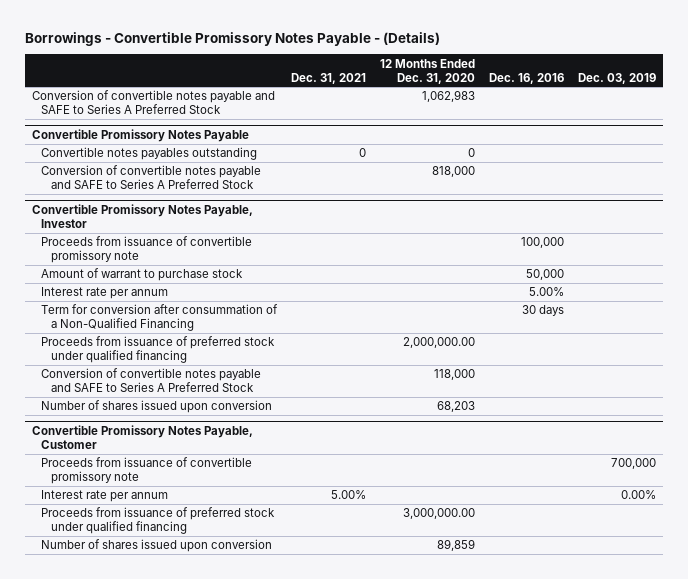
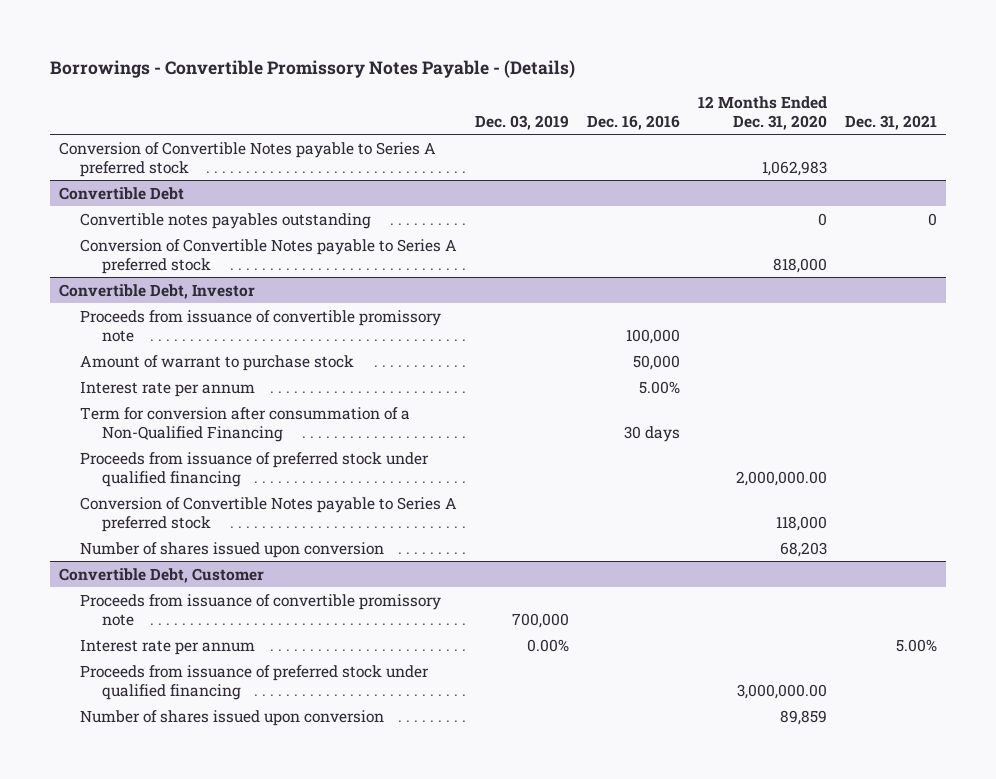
[31,90,275,115] Conversion of convertible notes payable and SAFE to Series A Preferred Stock -> [59,141,437,177] Conversion of Convertible Notes payable to Series A preferred stock
[31,129,249,143] Convertible Promissory Notes Payable -> [59,186,185,200] Convertible Debt
[41,165,262,190] Conversion of convertible notes payable and SAFE to Series A Preferred Stock -> [80,238,458,274] Conversion of Convertible Notes payable to Series A preferred stock
[31,204,253,229] Convertible Promissory Notes Payable, Investor -> [59,283,256,299] Convertible Debt, Investor
[41,368,262,393] Conversion of convertible notes payable and SAFE to Series A Preferred Stock -> [80,496,458,532] Conversion of Convertible Notes payable to Series A preferred stock
[31,425,253,450] Convertible Promissory Notes Payable, Customer -> [59,567,265,583] Convertible Debt, Customer

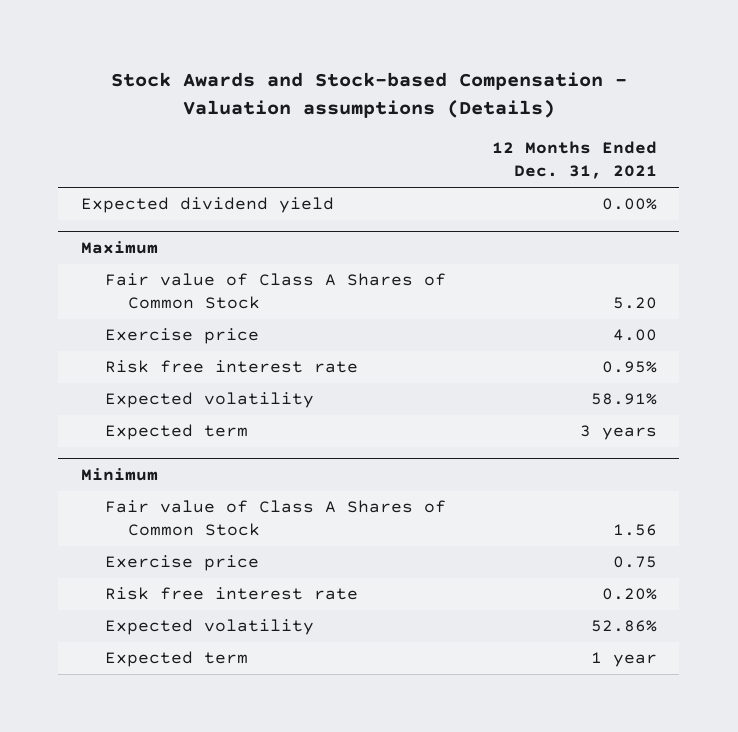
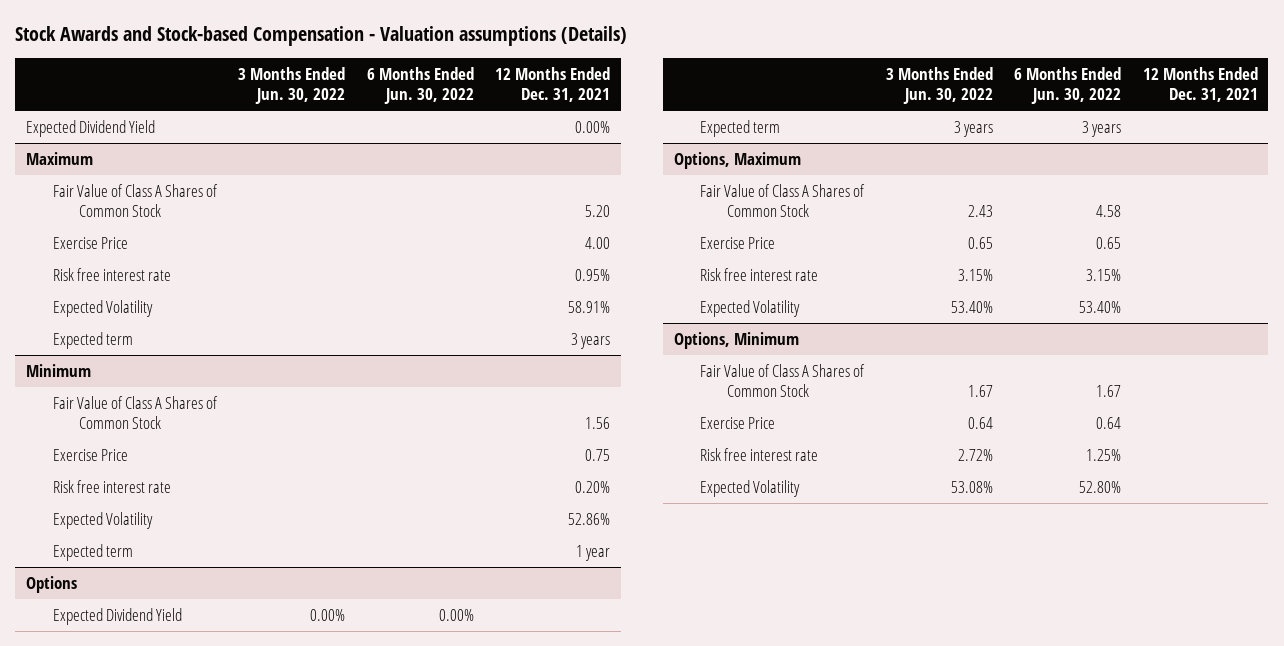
none -> [238,67,346,105] 3 Months Ended Jun. 30, 2022
none -> [366,67,474,105] 6 Months Ended Jun. 30, 2022
[81,197,335,214] Expected dividend yield -> [26,119,156,137] Expected Dividend Yield
[104,273,446,310] Fair value of Class A Shares of Common Stock -> [52,183,218,218] Fair Value of Class A Shares of Common Stock
[104,328,259,345] Exercise price -> [52,236,128,249] Exercise Price
[104,392,314,409] Expected volatility -> [52,299,153,317] Expected Volatility
[104,500,446,537] Fair value of Class A Shares of Common Stock -> [52,395,218,430] Fair Value of Class A Shares of Common Stock
[104,555,259,572] Exercise price -> [52,448,128,461] Exercise Price
[104,619,314,636] Expected volatility -> [52,511,153,529] Expected Volatility
none -> [26,575,78,593] Options
none -> [52,607,182,625] Expected Dividend Yield
none -> [700,119,781,137] Expected term
none -> [673,151,801,169] Options, Maximum
none -> [700,183,866,218] Fair Value of Class A Shares of Common Stock
none -> [700,236,776,249] Exercise Price
none -> [700,267,819,281] Risk free interest rate
none -> [700,299,801,317] Expected Volatility
none -> [673,331,799,349] Options, Minimum
none -> [700,363,866,398] Fair Value of Class A Shares of Common Stock
none -> [700,416,776,429] Exercise Price
none -> [700,447,819,461] Risk free interest rate
none -> [700,479,801,497] Expected Volatility

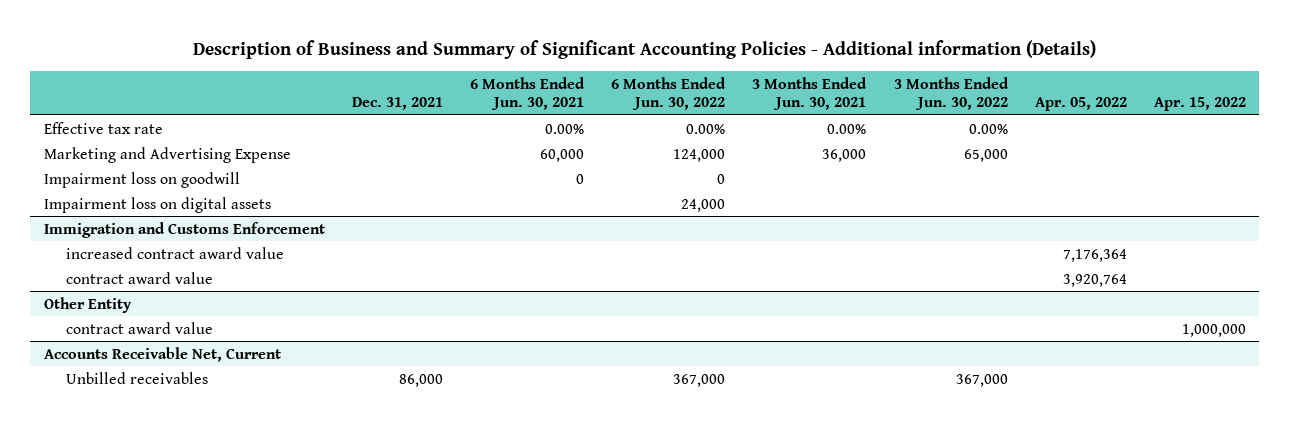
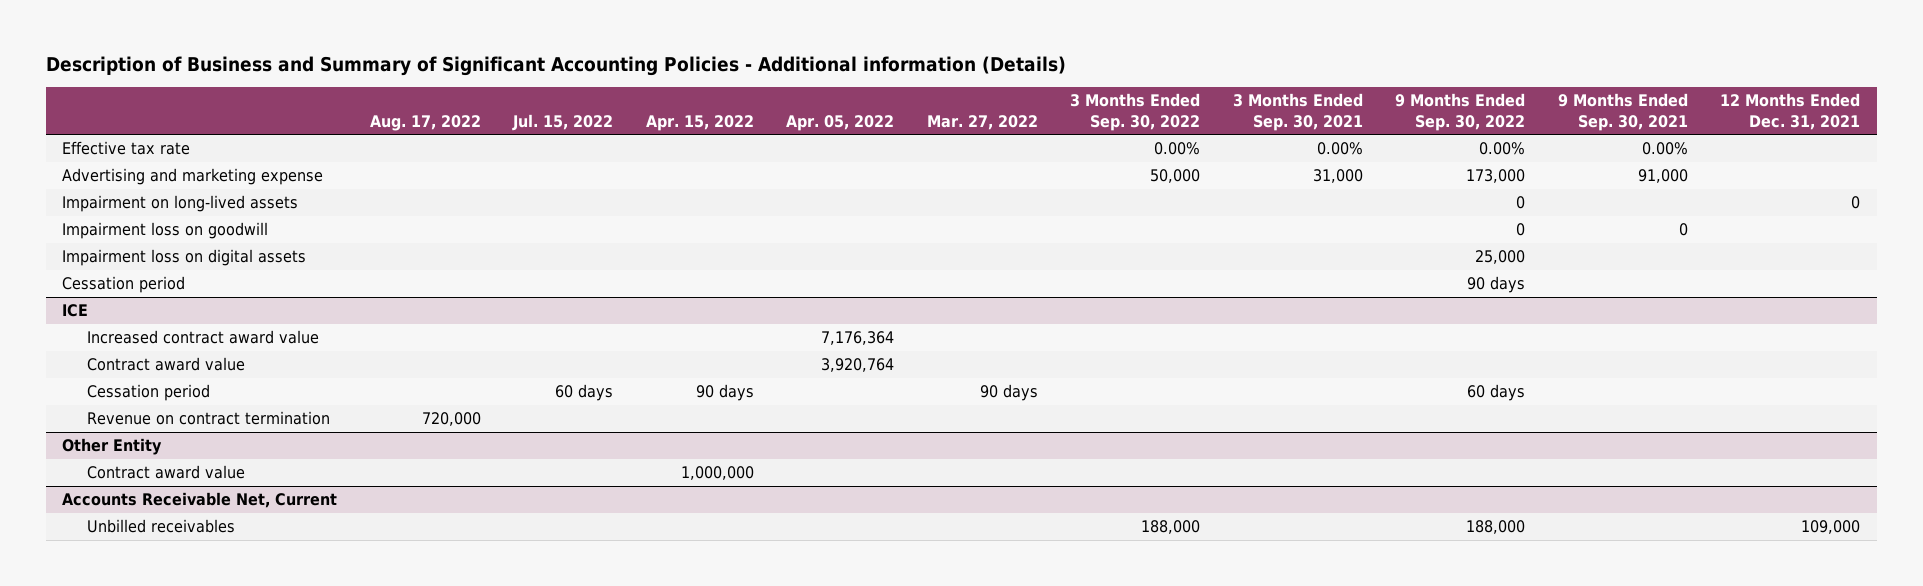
[352,97,444,111] Dec. 31, 2021 -> none
[470,76,586,111] 6 Months Ended Jun. 30, 2021 -> none
[611,76,727,111] 6 Months Ended Jun. 30, 2022 -> none
[752,76,868,111] 3 Months Ended Jun. 30, 2021 -> none
[893,76,1009,111] 3 Months Ended Jun. 30, 2022 -> none
none -> [369,114,481,131] Aug. 17, 2022
none -> [512,113,614,131] Jul. 15, 2022
none -> [926,114,1038,130] Mar. 27, 2022
none -> [1070,93,1201,131] 3 Months Ended Sep. 30, 2022
none -> [1232,93,1363,131] 3 Months Ended Sep. 30, 2021
none -> [1395,93,1526,131] 9 Months Ended Sep. 30, 2022
none -> [1557,93,1688,131] 9 Months Ended Sep. 30, 2021
none -> [1720,93,1861,130] 12 Months Ended Dec. 31, 2021
[43,146,291,163] Marketing and Advertising Expense -> [62,168,324,186] Advertising and marketing expense
none -> [62,195,299,213] Impairment on long-lived assets
none -> [62,276,186,294] Cessation period
[43,221,325,238] Immigration and Customs Enforcement -> [62,304,89,318] ICE
[66,246,285,259] increased contract award value -> [87,330,320,345] Increased contract award value
[66,271,214,284] contract award value -> [87,357,246,372] Contract award value
none -> [87,384,211,402] Cessation period
none -> [87,411,331,426] Revenue on contract termination
[66,321,214,334] contract award value -> [87,465,246,480] Contract award value

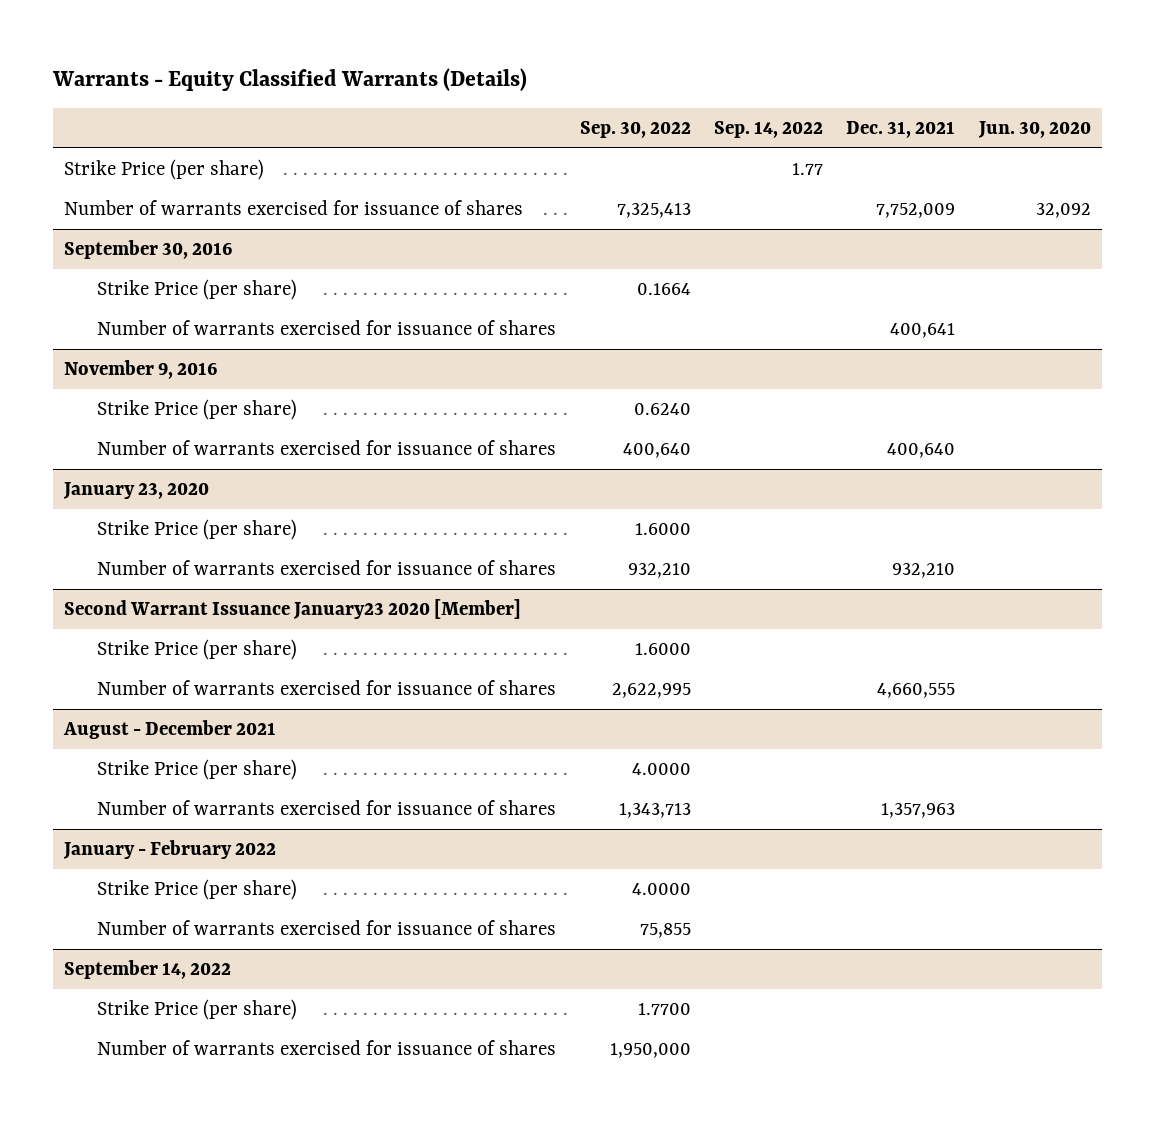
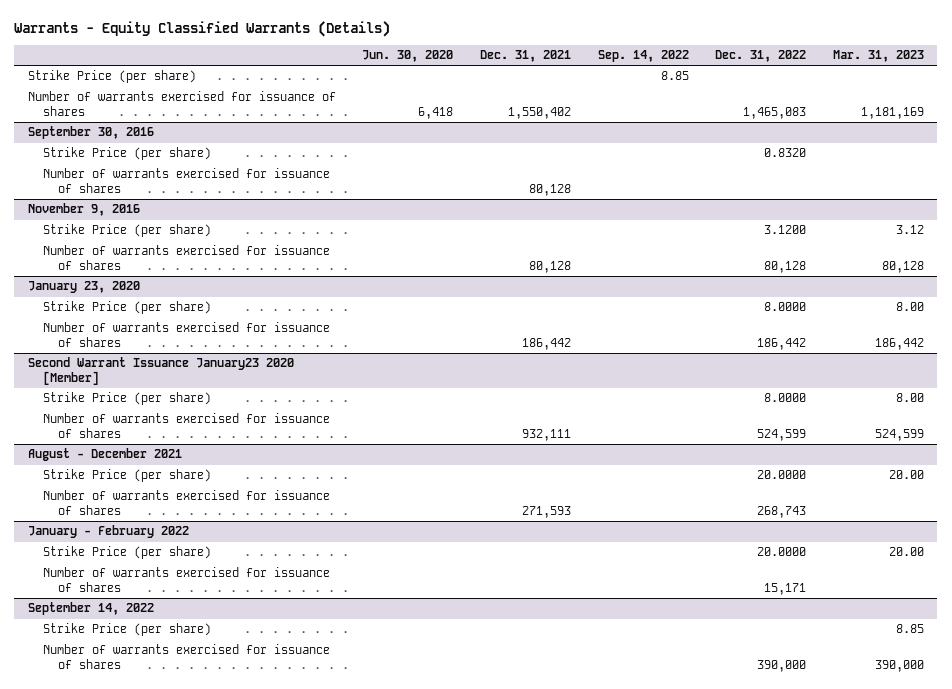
[579,121,691,139] Sep. 30, 2022 -> none
none -> [715,50,807,63] Dec. 31, 2022
none -> [833,50,925,63] Mar. 31, 2023
[792,163,824,176] 1.77 -> [660,71,689,81] 8.85
[876,203,956,219] 7,752,009 -> [508,106,572,119] 1,550,402
[1035,203,1091,219] 32,092 -> [418,106,454,119] 6,418
[890,323,956,339] 400,641 -> [529,183,572,196] 80,128
[887,443,956,459] 400,640 -> [529,260,572,273] 80,128
[892,563,956,579] 932,210 -> [522,337,572,350] 186,442
[877,683,956,699] 4,660,555 -> [522,428,572,441] 932,111
[881,803,956,819] 1,357,963 -> [522,505,572,518] 271,593

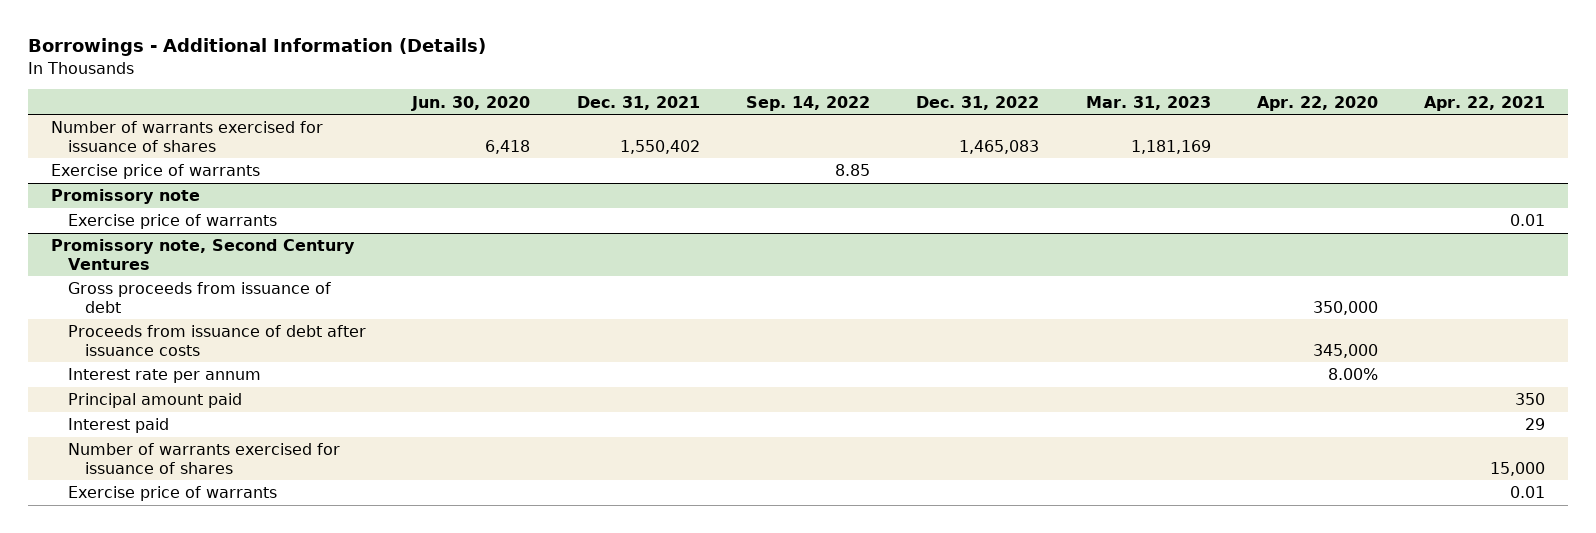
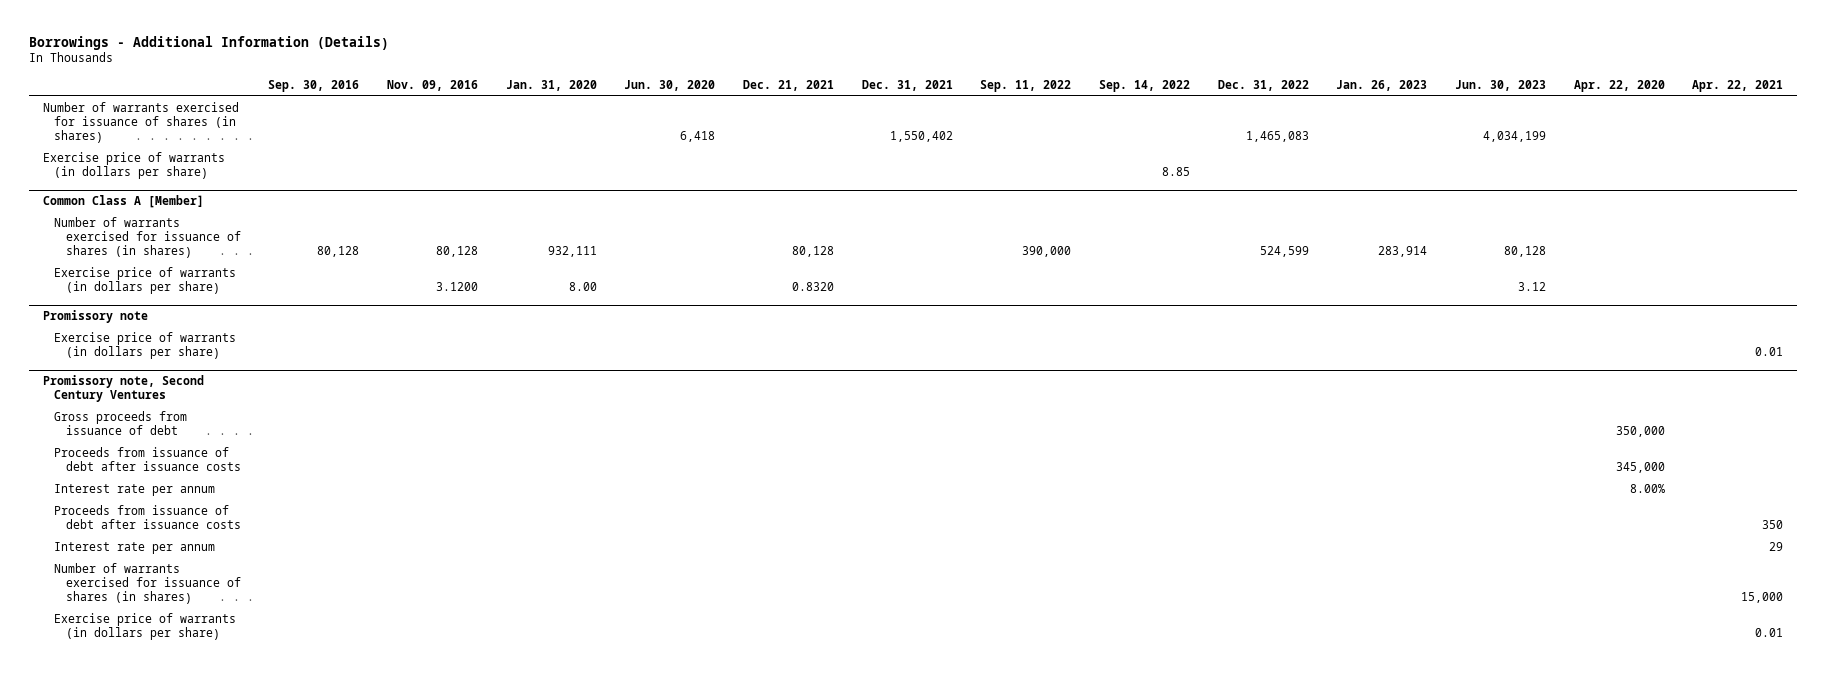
[1085,95,1211,110] Mar. 31, 2023 -> none
none -> [268,79,360,92] Sep. 30, 2016
none -> [386,79,478,91] Nov. 09, 2016
none -> [505,79,597,91] Jan. 31, 2020
none -> [742,79,834,91] Dec. 21, 2021
none -> [980,79,1072,92] Sep. 11, 2022
none -> [1336,79,1428,91] Jan. 26, 2023
none -> [1454,79,1546,91] Jun. 30, 2023
[51,121,324,152] Number of warrants exercised for issuance of shares -> [43,102,240,144] Number of warrants exercised for issuance of shares (in shares)
[51,164,261,180] Exercise price of warrants -> [43,152,226,180] Exercise price of warrants (in dollars per share)
none -> [43,195,205,209] Common Class A [Member]
none -> [54,217,241,259] Number of warrants exercised for issuance of shares (in shares)
none -> [54,267,237,295] Exercise price of warrants (in dollars per share)
[68,214,278,230] Exercise price of warrants -> [54,332,237,360] Exercise price of warrants (in dollars per share)
[68,393,243,409] Principal amount paid -> [54,505,241,530] Proceeds from issuance of debt after issuance costs
[68,418,170,434] Interest paid -> [54,542,216,555] Interest rate per annum
[68,443,341,474] Number of warrants exercised for issuance of shares -> [54,563,241,605] Number of warrants exercised for issuance of shares (in shares)
[68,486,278,502] Exercise price of warrants -> [54,613,237,641] Exercise price of warrants (in dollars per share)

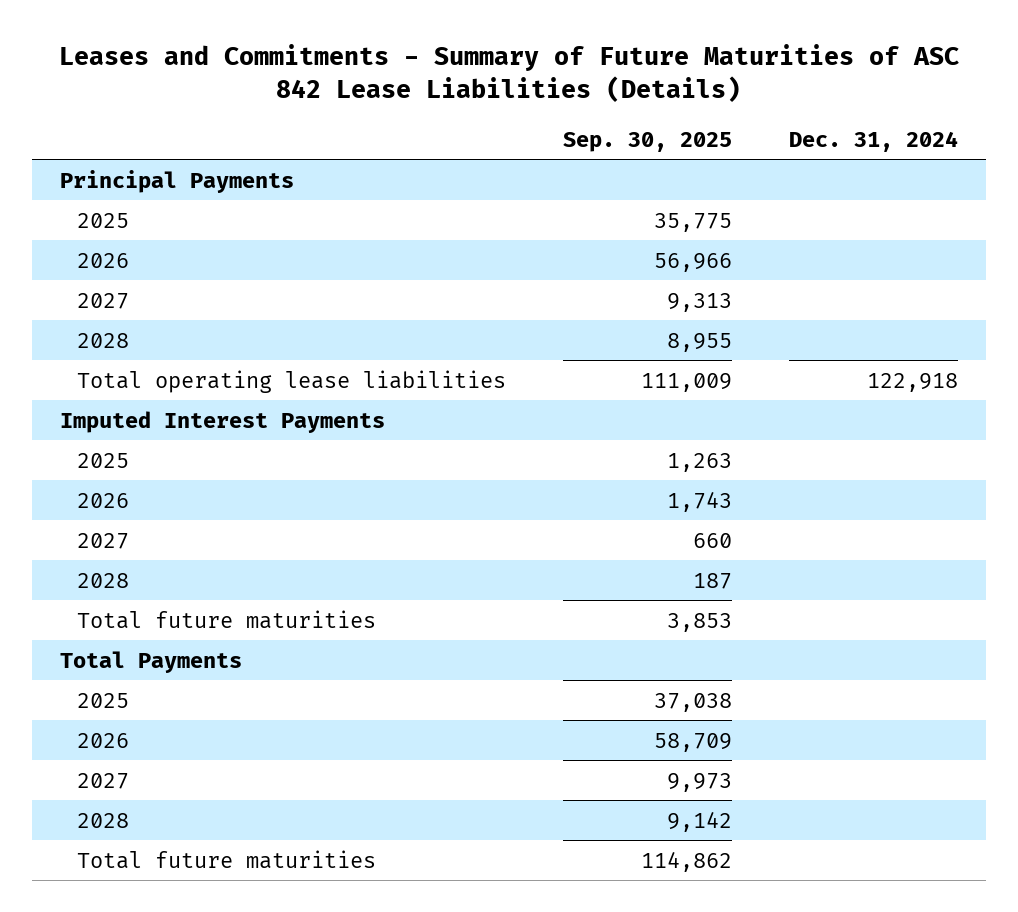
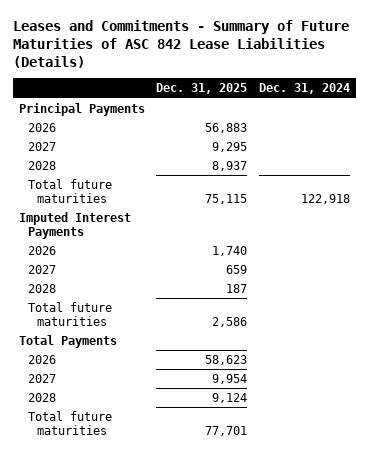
[562,131,732,152] Sep. 30, 2025 -> none
none -> [156,83,248,95] Dec. 31, 2025
[76,212,129,228] 2025 -> none
[76,369,506,393] Total operating lease liabilities -> [27,178,112,203] Total future maturities
[76,452,129,468] 2025 -> none
[76,692,129,708] 2025 -> none

